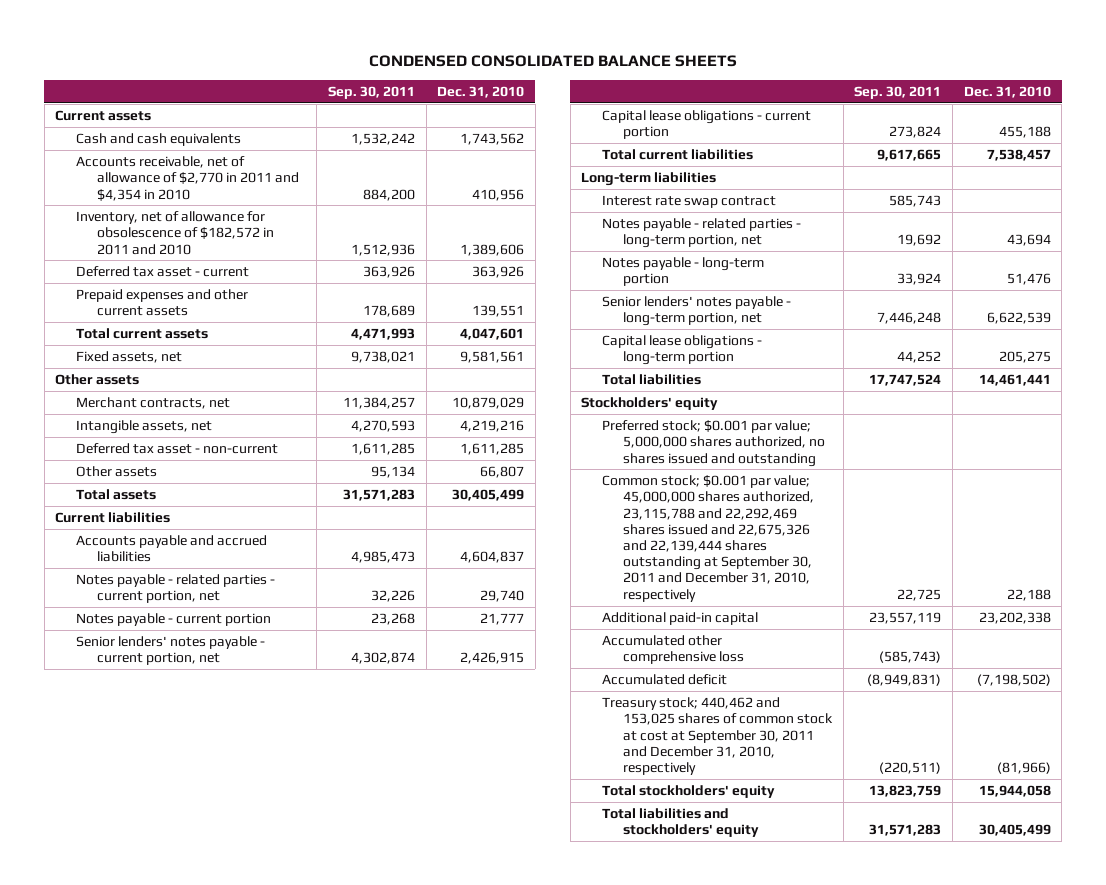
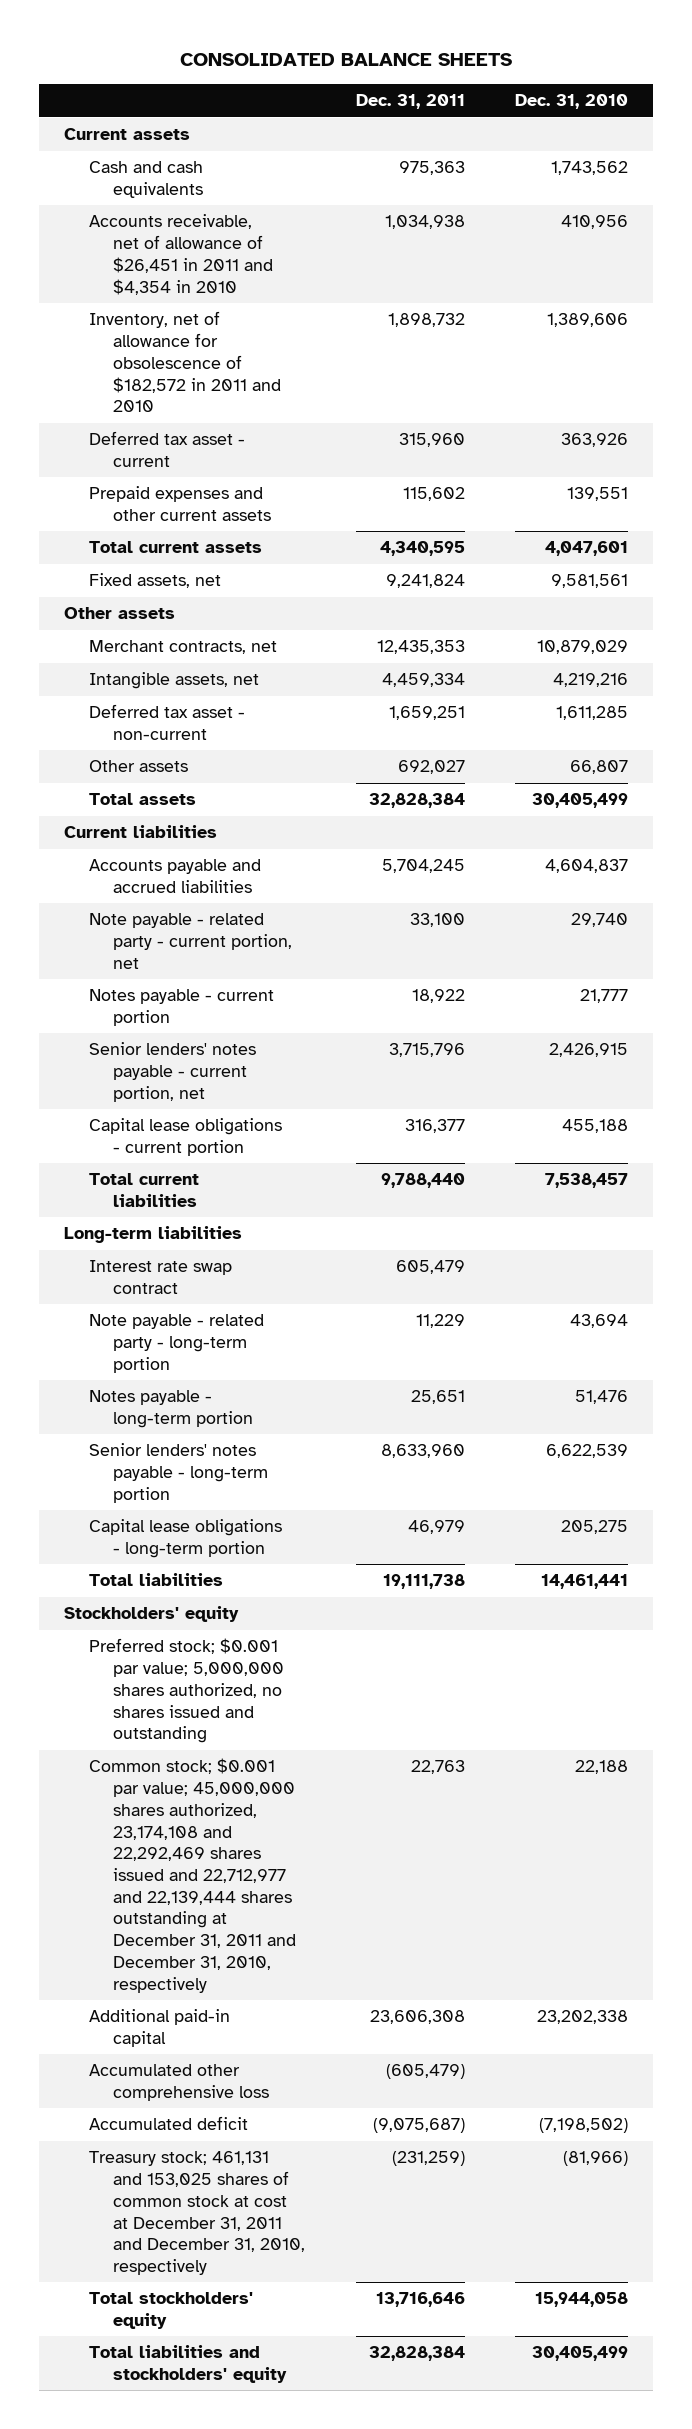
[368,54,737,67] CONDENSED CONSOLIDATED BALANCE SHEETS -> [179,53,512,67] CONSOLIDATED BALANCE SHEETS
[328,85,416,99] Sep. 30, 2011 -> none
none -> [355,94,465,110] Dec. 31, 2011
[76,156,299,201] Accounts receivable, net of allowance of $2,770 in 2011 and $4,354 in 2010 -> [88,214,274,295] Accounts receivable, net of allowance of $26,451 in 2011 and $4,354 in 2010
[76,574,276,604] Notes payable - related parties - current portion, net -> [88,913,293,969] Note payable - related party - current portion, net
[602,218,802,249] Notes payable - related parties - long-term portion, net -> [88,1314,264,1373] Note payable - related party - long-term portion
[602,296,792,327] Senior lenders' notes payable - long-term portion, net -> [88,1443,269,1503] Senior lenders' notes payable - long-term portion
[602,475,815,602] Common stock; $0.001 par value; 45,000,000 shares authorized, 23,115,788 and 22,292,469 shares issued and 22,675,326 and 22,139,444 shares outstanding at September 30, 2011 and December 31, 2010, respectively -> [88,1758,297,1993] Common stock; $0.001 par value; 45,000,000 shares authorized, 23,174,108 and 22,292,469 shares issued and 22,712,977 and 22,139,444 shares outstanding at December 31, 2011 and December 31, 2010, respectively
[602,697,834,775] Treasury stock; 440,462 and 153,025 shares of common stock at cost at September 30, 2011 and December 31, 2010, respectively -> [88,2151,306,2275] Treasury stock; 461,131 and 153,025 shares of common stock at cost at December 31, 2011 and December 31, 2010, respectively

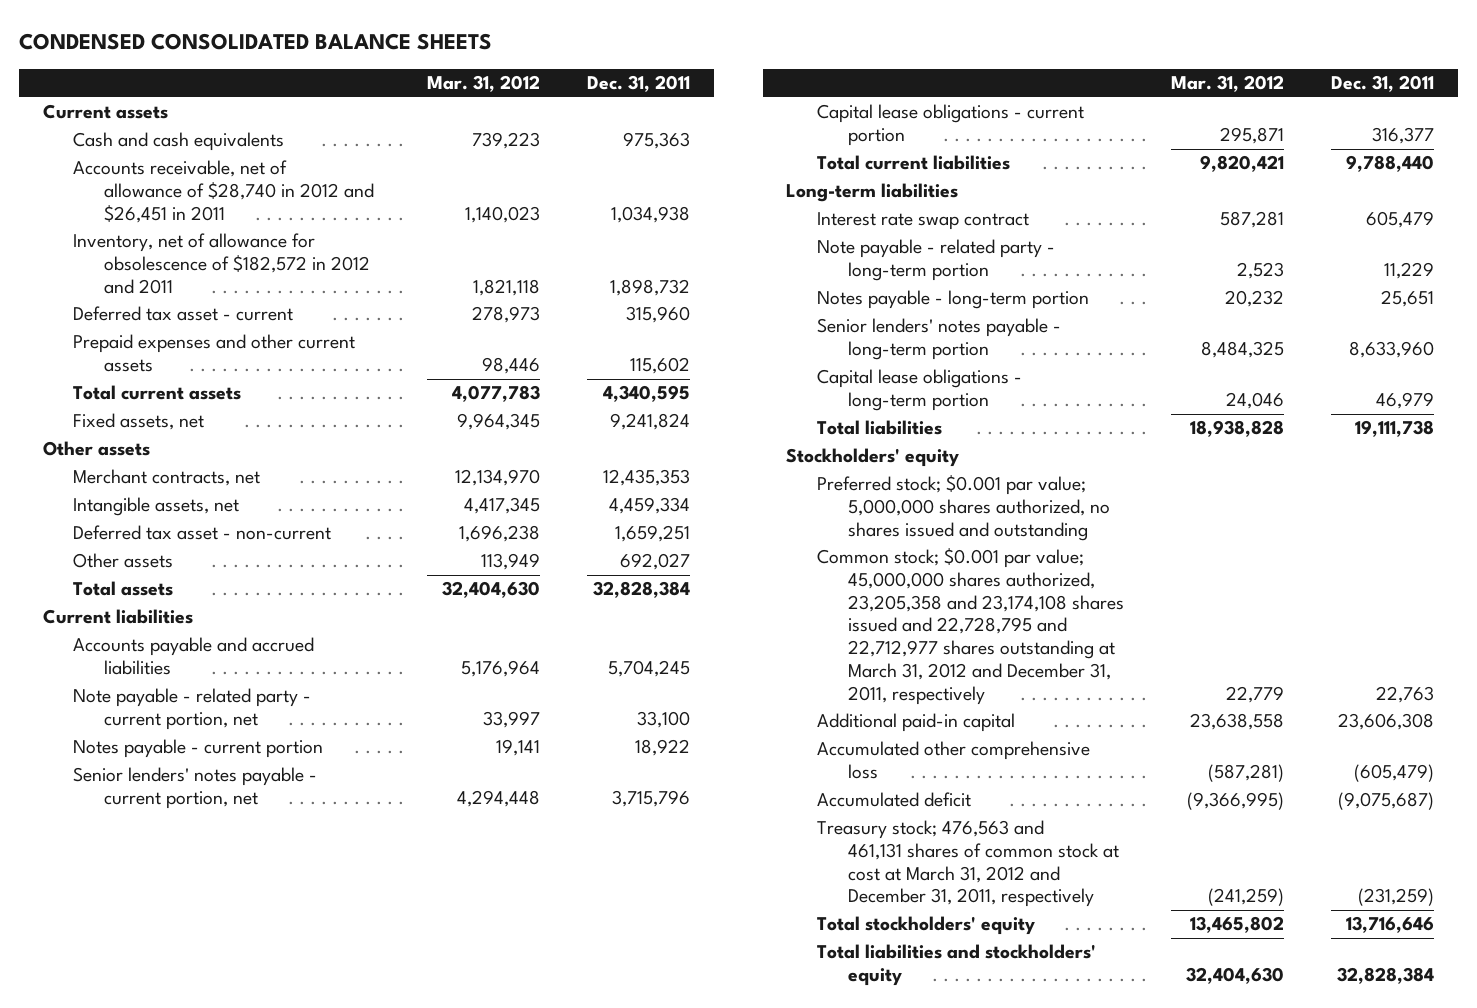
[179,53,512,67] CONSOLIDATED BALANCE SHEETS -> [19,33,493,51] CONDENSED CONSOLIDATED BALANCE SHEETS
[514,94,628,110] Dec. 31, 2010 -> none
none -> [427,75,541,93] Mar. 31, 2012
[88,214,274,295] Accounts receivable, net of allowance of $26,451 in 2011 and $4,354 in 2010 -> [73,160,375,223] Accounts receivable, net of allowance of $28,740 in 2012 and $26,451 in 2011
[88,311,282,413] Inventory, net of allowance for obsolescence of $182,572 in 2011 and 2010 -> [73,233,371,294] Inventory, net of allowance for obsolescence of $182,572 in 2012 and 2011
[88,1758,297,1993] Common stock; $0.001 par value; 45,000,000 shares authorized, 23,174,108 and 22,292,469 shares issued and 22,712,977 and 22,139,444 shares outstanding at December 31, 2011 and December 31, 2010, respectively -> [817,548,1124,705] Common stock; $0.001 par value; 45,000,000 shares authorized, 23,205,358 and 23,174,108 shares issued and 22,728,795 and 22,712,977 shares outstanding at March 31, 2012 and December 31, 2011, respectively
[88,2151,306,2275] Treasury stock; 461,131 and 153,025 shares of common stock at cost at December 31, 2011 and December 31, 2010, respectively -> [817,820,1119,908] Treasury stock; 476,563 and 461,131 shares of common stock at cost at March 31, 2012 and December 31, 2011, respectively

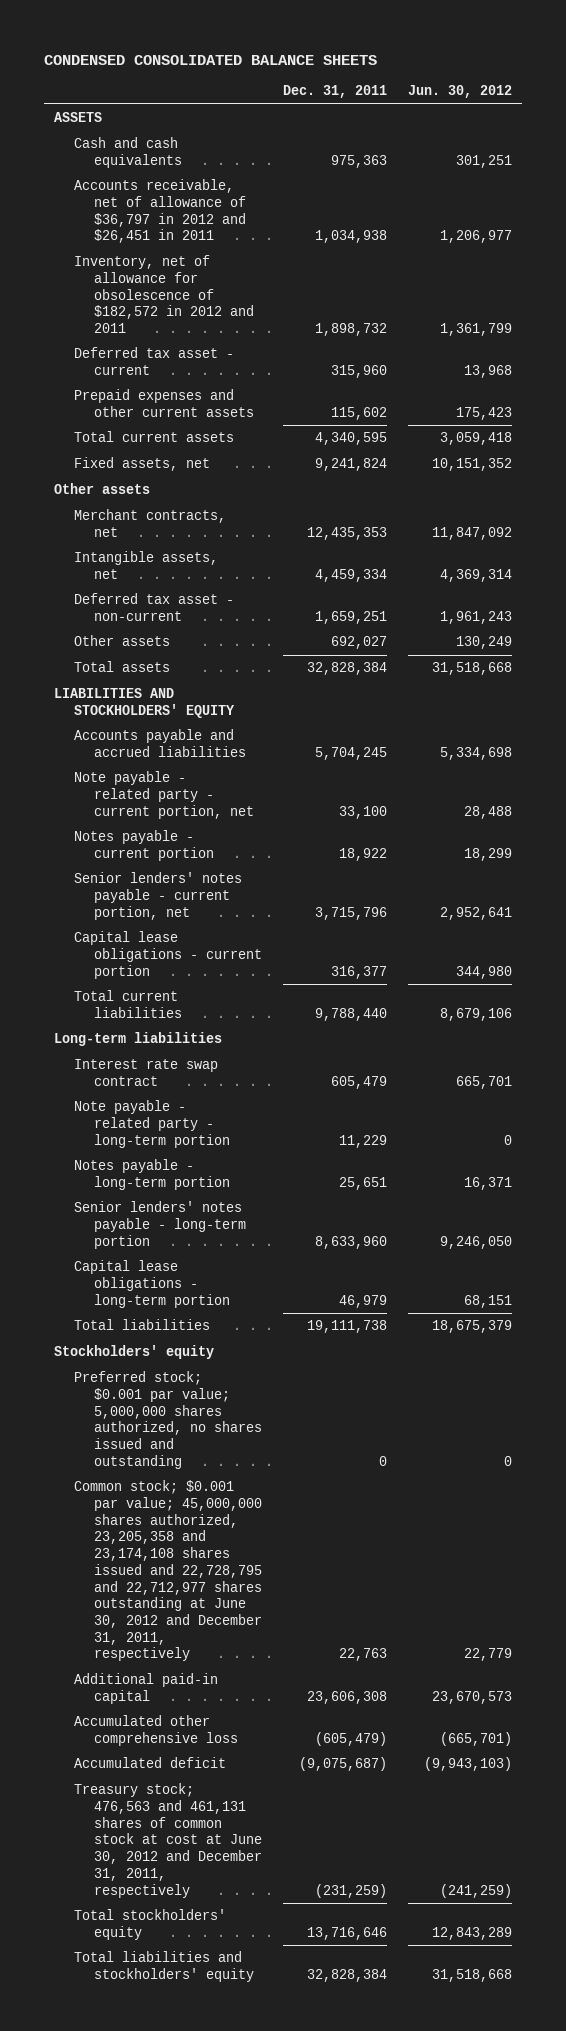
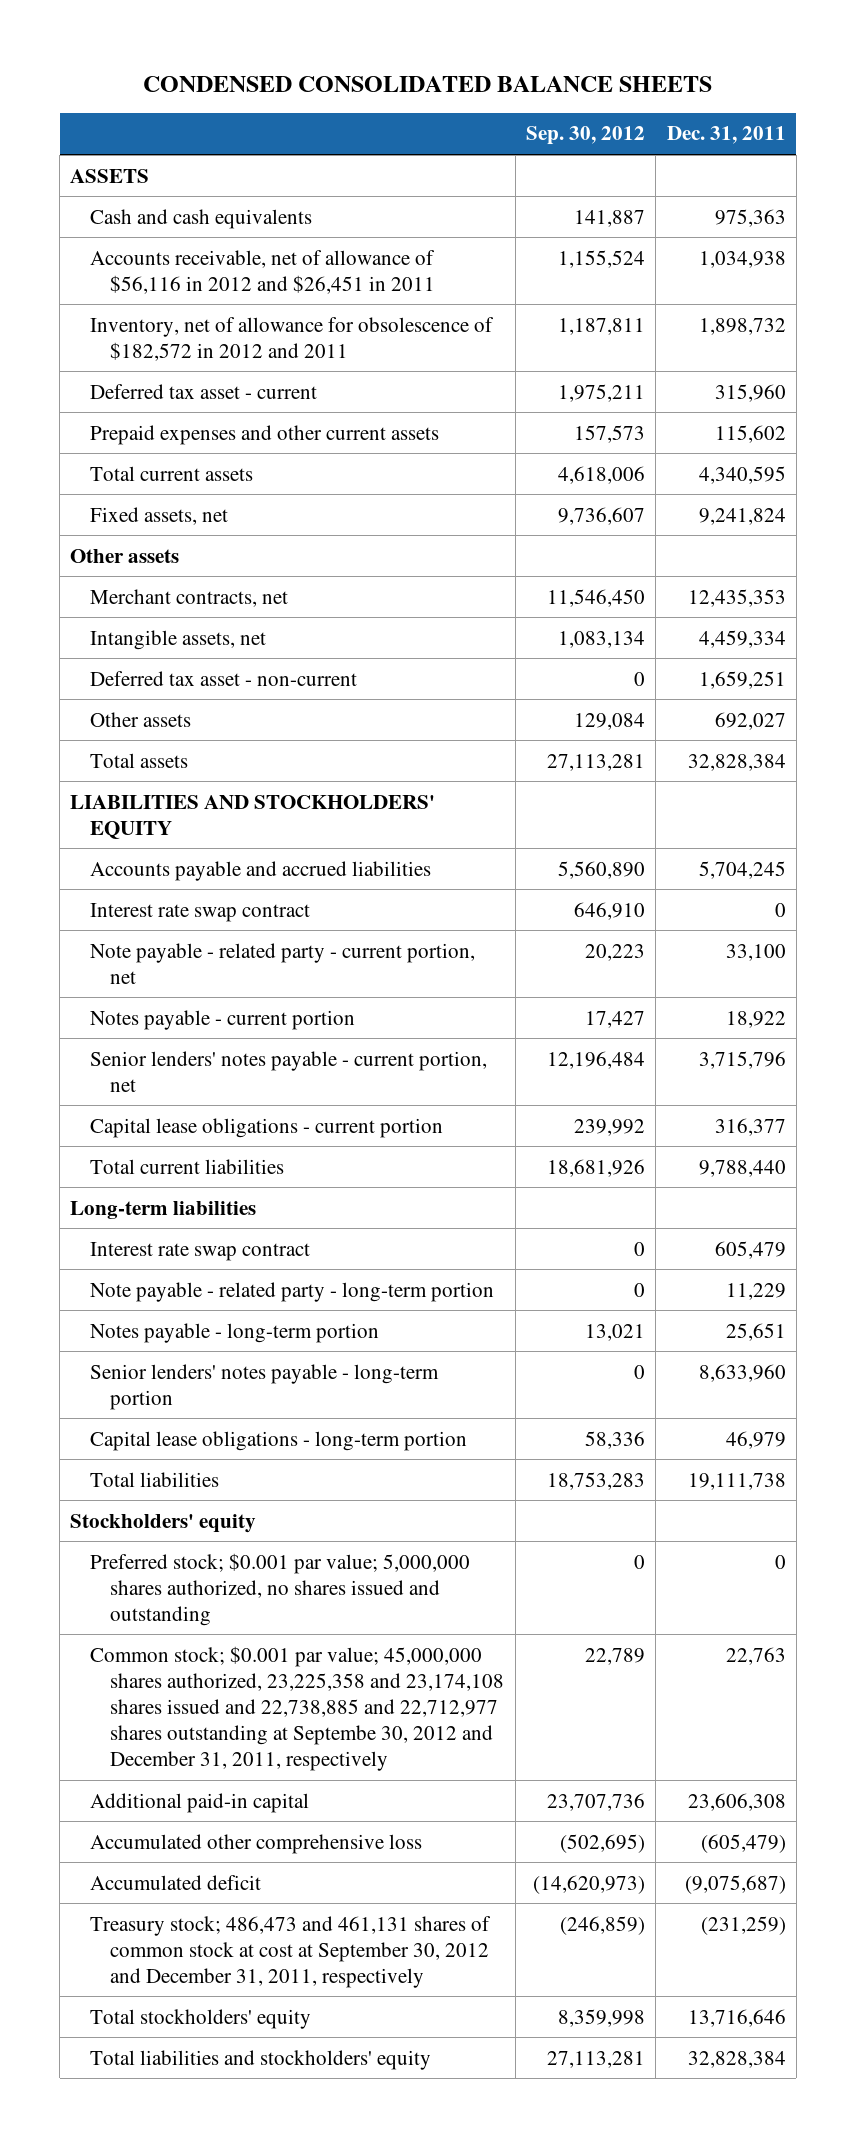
[407,85,512,99] Jun. 30, 2012 -> none
none -> [525,126,645,146] Sep. 30, 2012
[74,179,247,244] Accounts receivable, net of allowance of $36,797 in 2012 and $26,451 in 2011 -> [90,249,436,294] Accounts receivable, net of allowance of $56,116 in 2012 and $26,451 in 2011
none -> [90,902,311,922] Interest rate swap contract
[74,1480,263,1662] Common stock; $0.001 par value; 45,000,000 shares authorized, 23,205,358 and 23,174,108 shares issued and 22,728,795 and 22,712,977 shares outstanding at June 30, 2012 and December 31, 2011, respectively -> [90,1645,505,1771] Common stock; $0.001 par value; 45,000,000 shares authorized, 23,225,358 and 23,174,108 shares issued and 22,738,885 and 22,712,977 shares outstanding at Septembe 30, 2012 and December 31, 2011, respectively
[74,1783,263,1898] Treasury stock; 476,563 and 461,131 shares of common stock at cost at June 30, 2012 and December 31, 2011, respectively -> [90,1915,492,1988] Treasury stock; 486,473 and 461,131 shares of common stock at cost at September 30, 2012 and December 31, 2011, respectively

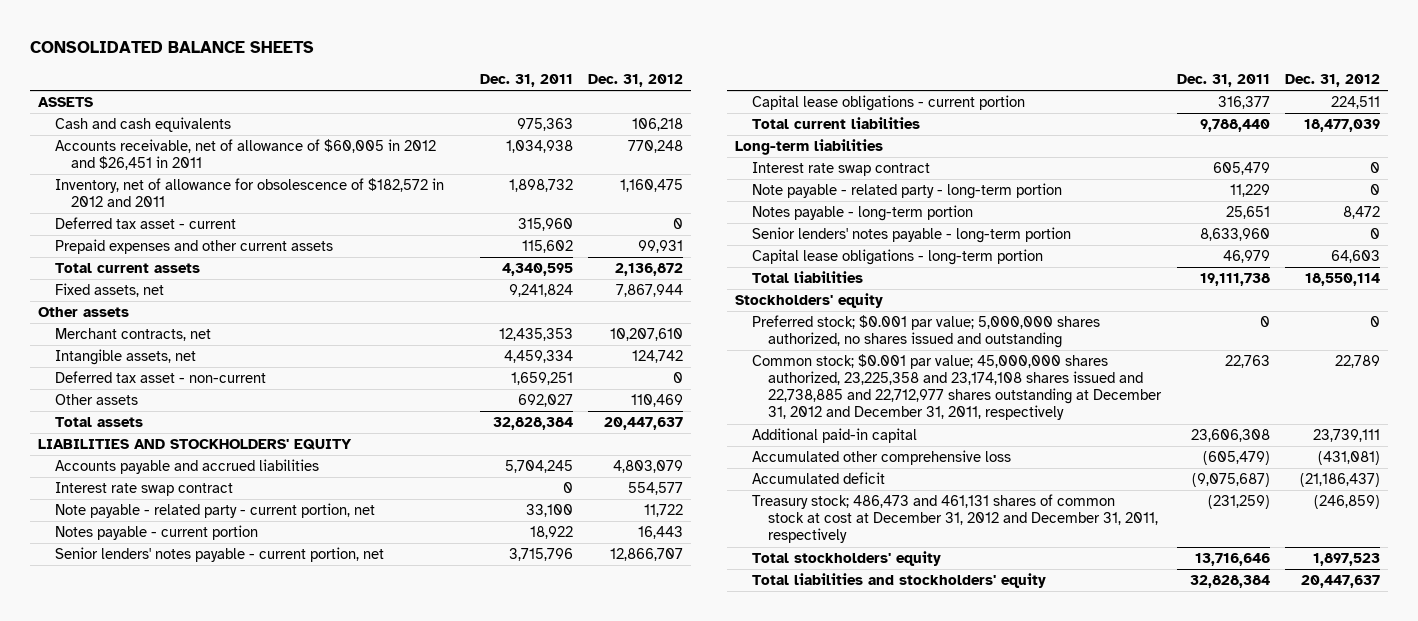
[142,75,712,92] CONDENSED CONSOLIDATED BALANCE SHEETS -> [30,41,315,54] CONSOLIDATED BALANCE SHEETS
[525,126,645,146] Sep. 30, 2012 -> none
none -> [588,73,684,87] Dec. 31, 2012
[90,249,436,294] Accounts receivable, net of allowance of $56,116 in 2012 and $26,451 in 2011 -> [54,139,436,171] Accounts receivable, net of allowance of $60,005 in 2012 and $26,451 in 2011
[90,1645,505,1771] Common stock; $0.001 par value; 45,000,000 shares authorized, 23,225,358 and 23,174,108 shares issued and 22,738,885 and 22,712,977 shares outstanding at Septembe 30, 2012 and December 31, 2011, respectively -> [751,354,1163,421] Common stock; $0.001 par value; 45,000,000 shares authorized, 23,225,358 and 23,174,108 shares issued and 22,738,885 and 22,712,977 shares outstanding at December 31, 2012 and December 31, 2011, respectively
[90,1915,492,1988] Treasury stock; 486,473 and 461,131 shares of common stock at cost at September 30, 2012 and December 31, 2011, respectively -> [751,494,1159,544] Treasury stock; 486,473 and 461,131 shares of common stock at cost at December 31, 2012 and December 31, 2011, respectively

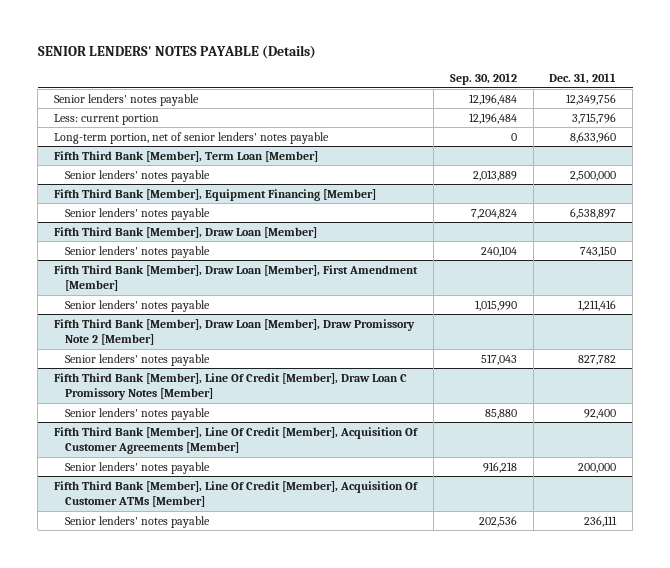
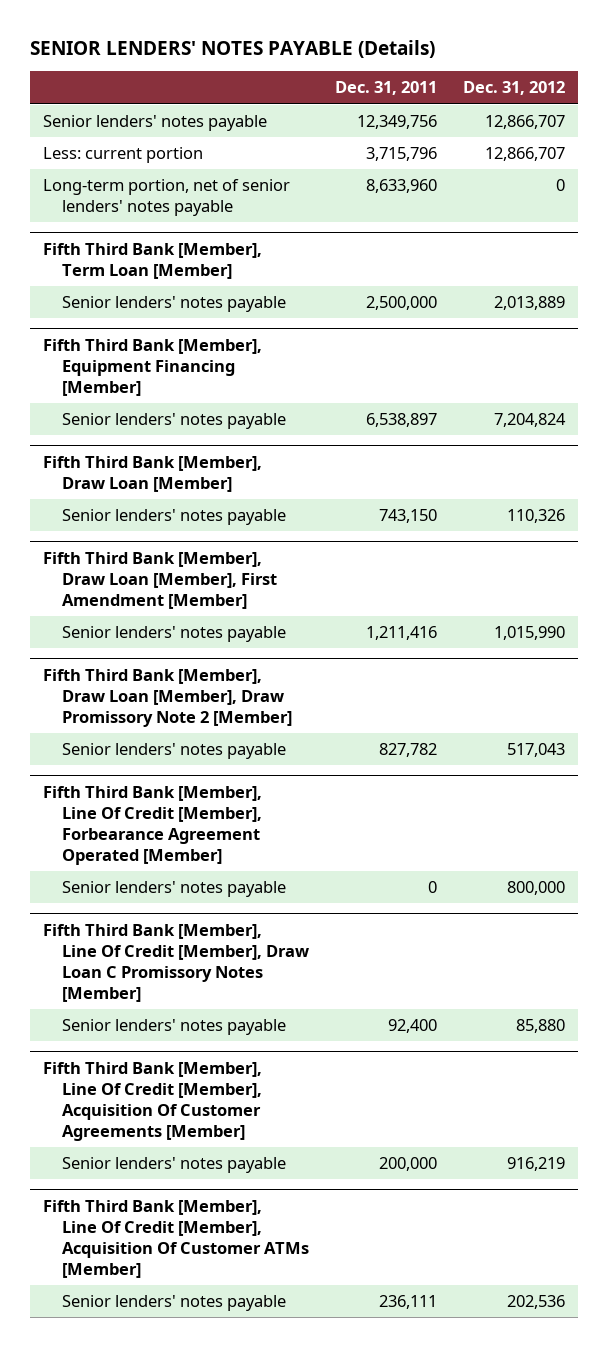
[449,73,517,86] Sep. 30, 2012 -> none
none -> [462,81,565,96] Dec. 31, 2012
none -> [42,785,262,865] Fifth Third Bank [Member], Line Of Credit [Member], Forbearance Agreement Operated [Member]
none -> [61,881,286,898] Senior lenders' notes payable

